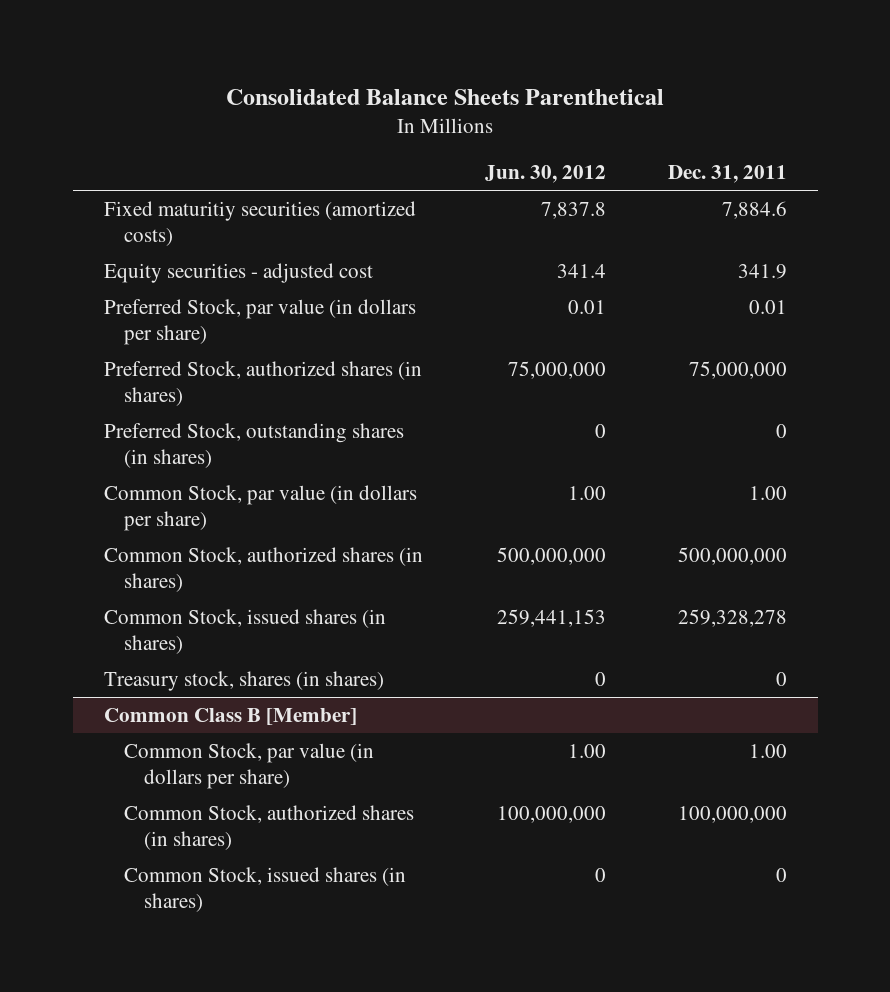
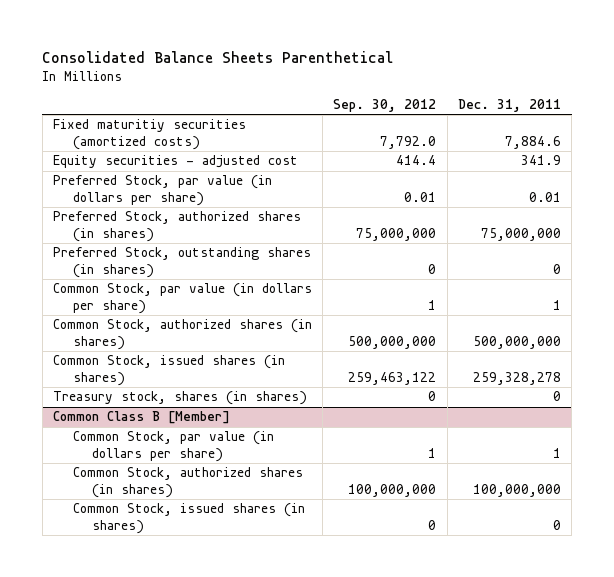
[484,165,606,184] Jun. 30, 2012 -> none
none -> [333,99,437,113] Sep. 30, 2012
[748,486,787,501] 1.00 -> [552,299,561,310] 1
[748,744,787,759] 1.00 -> [552,447,561,458] 1

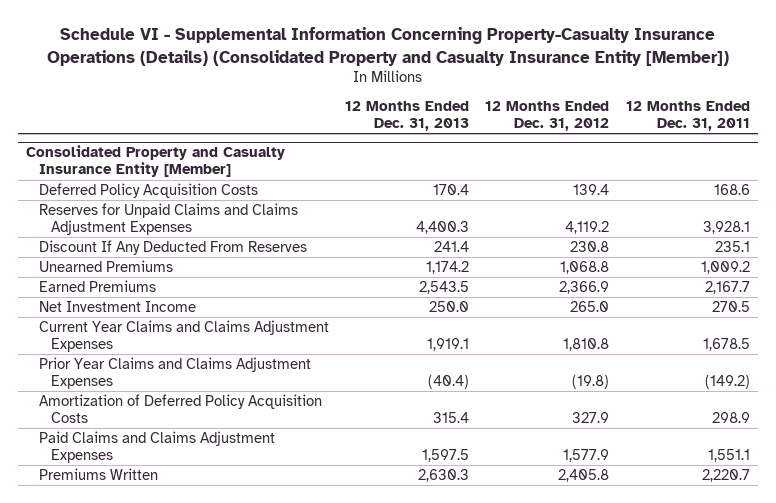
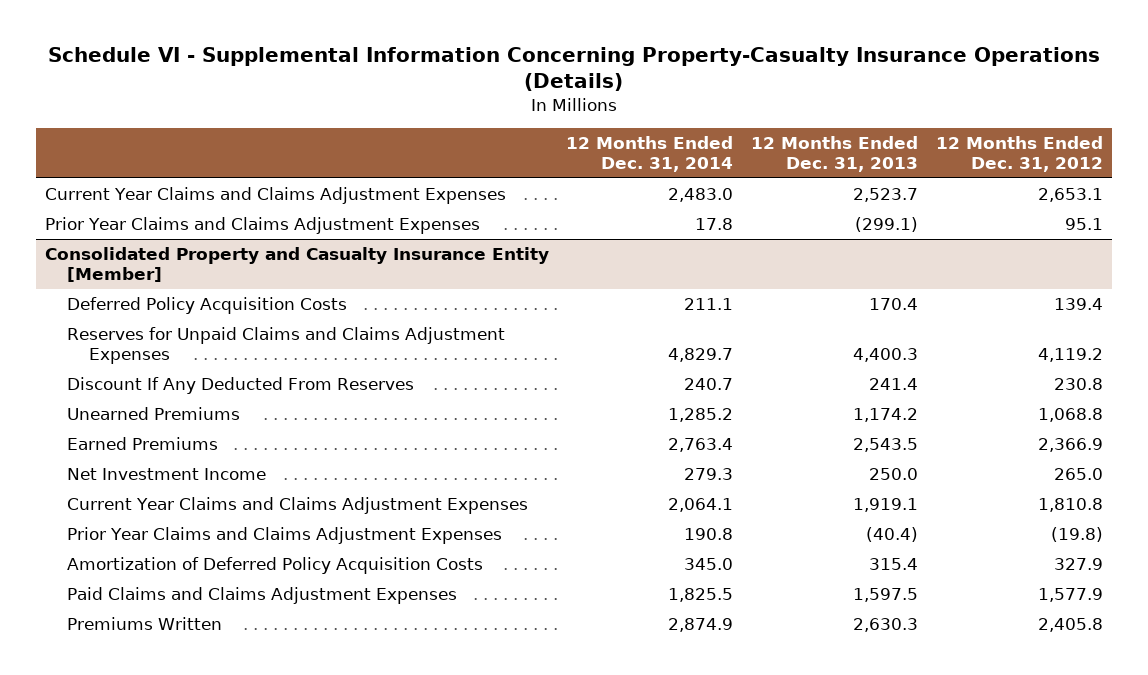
[47,27,730,66] Schedule VI - Supplemental Information Concerning Property-Casualty Insurance Operations (Details) (Consolidated Property and Casualty Insurance Entity [Member]) -> [47,47,1100,92] Schedule VI - Supplemental Information Concerning Property-Casualty Insurance Operations (Details)
[625,101,750,131] 12 Months Ended Dec. 31, 2011 -> none
none -> [566,136,734,173] 12 Months Ended Dec. 31, 2014
none -> [44,187,506,205] Current Year Claims and Claims Adjustment Expenses
none -> [44,217,480,235] Prior Year Claims and Claims Adjustment Expenses

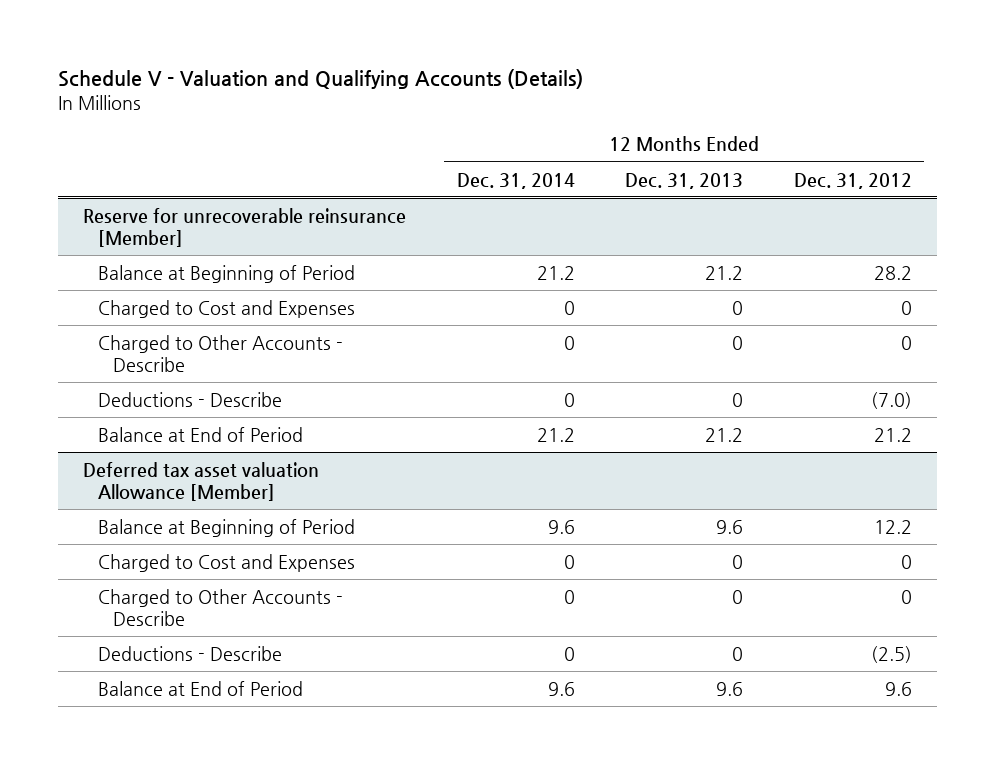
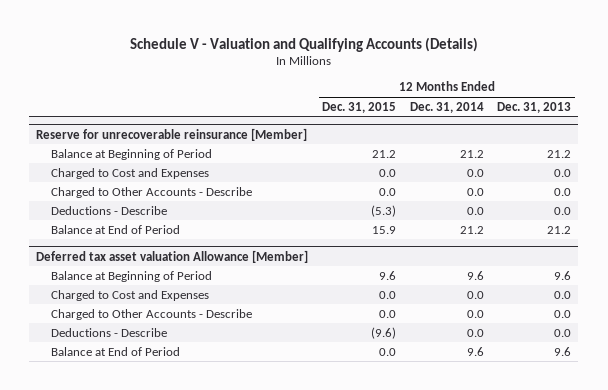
[793,172,912,189] Dec. 31, 2012 -> none
none -> [321,101,396,113] Dec. 31, 2015
[563,300,575,315] 0 -> [466,168,484,177] 0.0
[732,300,744,315] 0 -> [554,168,572,177] 0.0
[563,335,575,350] 0 -> [466,187,484,196] 0.0
[732,335,744,350] 0 -> [554,187,572,196] 0.0
[563,392,575,407] 0 -> [466,206,484,215] 0.0
[732,392,744,407] 0 -> [554,206,572,215] 0.0
[563,554,575,569] 0 -> [466,290,484,299] 0.0
[732,554,744,569] 0 -> [554,290,572,299] 0.0
[563,589,575,604] 0 -> [466,309,484,318] 0.0
[732,589,744,604] 0 -> [554,309,572,318] 0.0
[563,646,575,661] 0 -> [466,328,484,337] 0.0
[732,646,744,661] 0 -> [554,328,572,337] 0.0

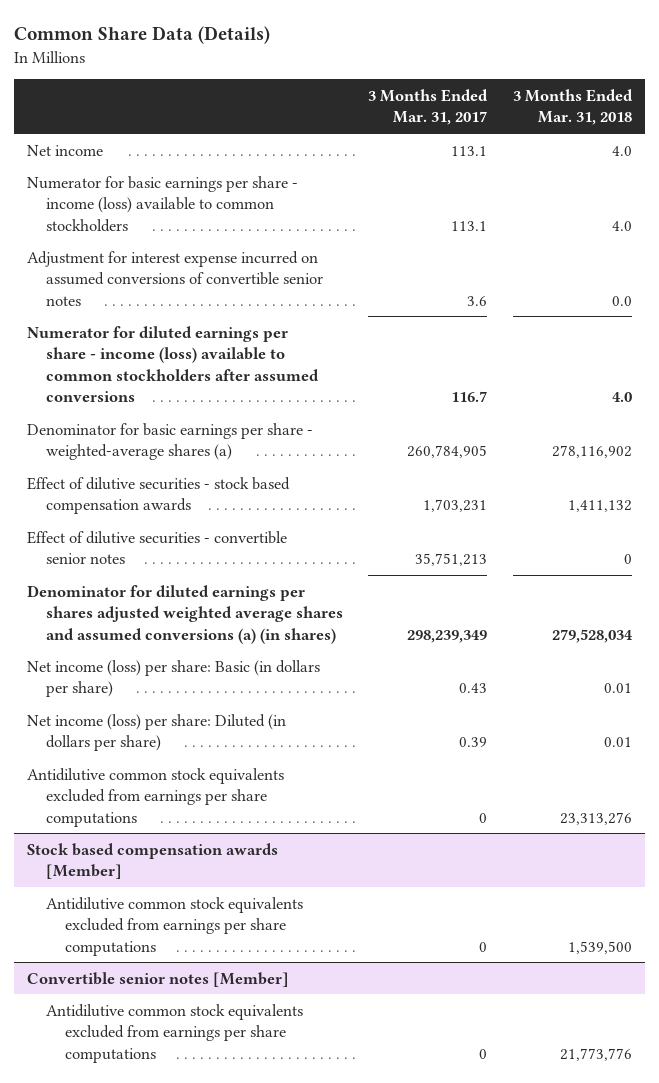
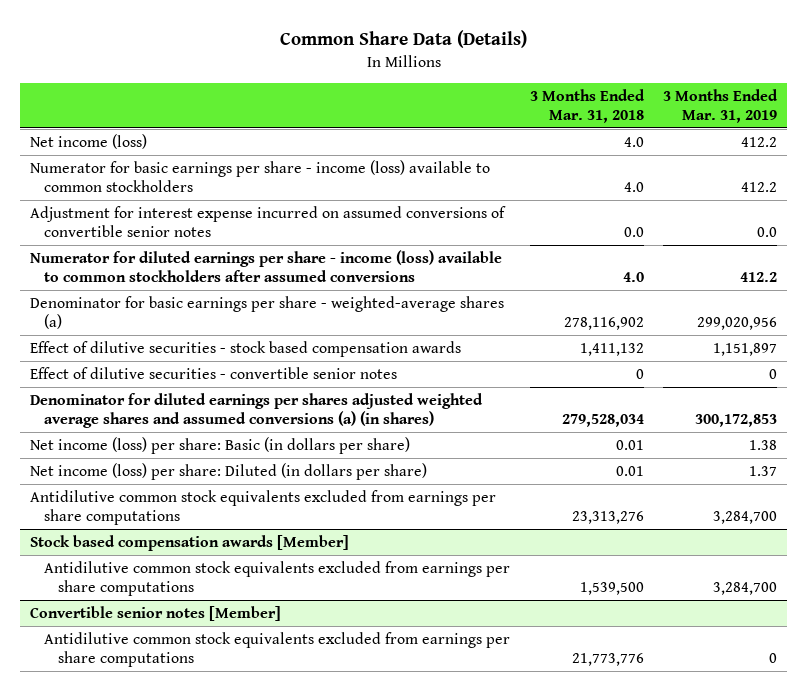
[368,88,489,126] 3 Months Ended Mar. 31, 2017 -> none
none -> [663,88,779,123] 3 Months Ended Mar. 31, 2019
[27,144,104,156] Net income -> [30,133,148,149] Net income (loss)

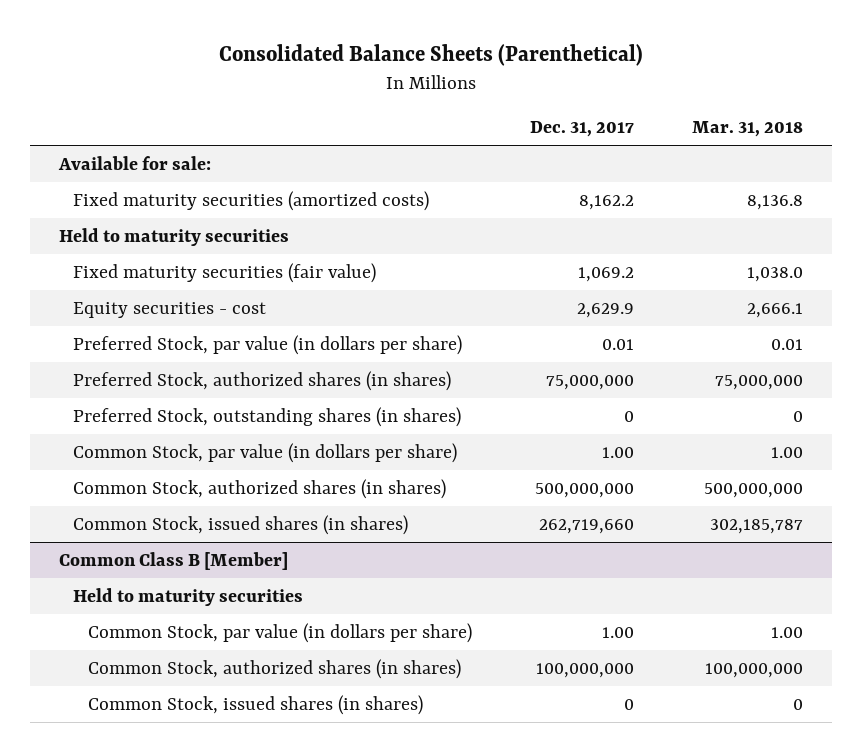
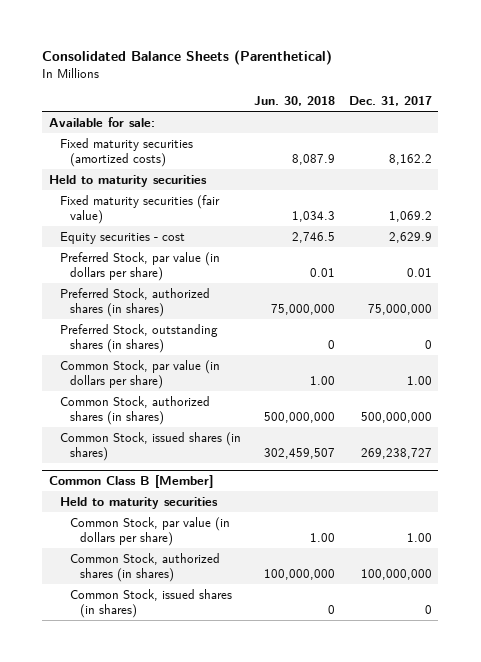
[691,121,803,138] Mar. 31, 2018 -> none
none -> [254,96,336,107] Jun. 30, 2018
[538,518,634,534] 262,719,660 -> [360,447,432,459] 269,238,727

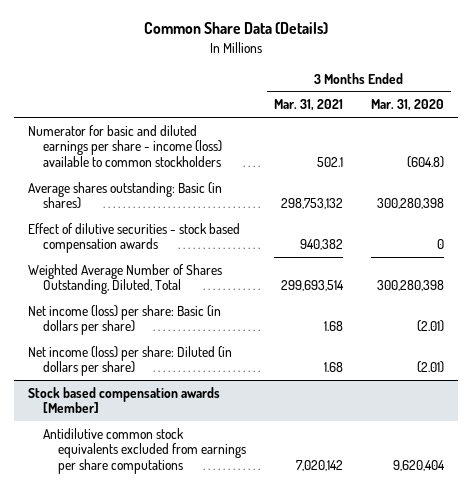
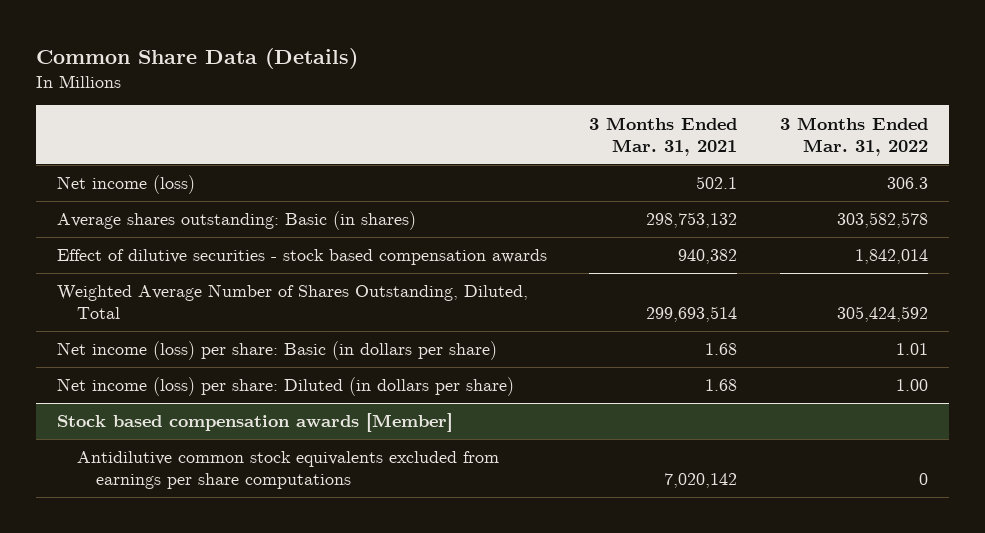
[370,99,444,112] Mar. 31, 2020 -> none
none -> [779,116,928,156] 3 Months Ended Mar. 31, 2022
[27,124,222,167] Numerator for basic and diluted earnings per share - income (loss) available to common stockholders -> [57,175,196,195] Net income (loss)

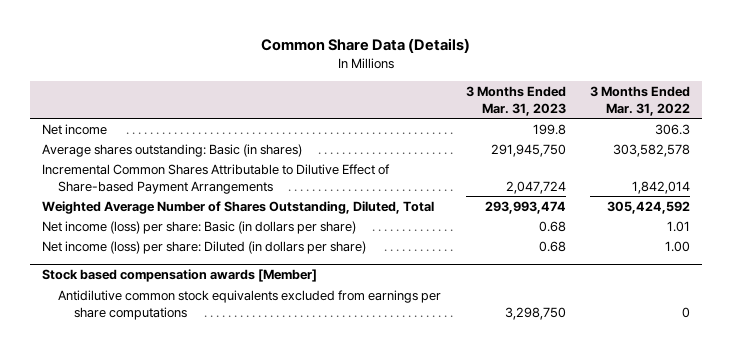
[589,116,738,156] 3 Months Ended Mar. 31, 2021 -> none
none -> [465,85,566,116] 3 Months Ended Mar. 31, 2023
[57,175,196,195] Net income (loss) -> [41,123,107,135] Net income
[57,249,548,266] Effect of dilutive securities - stock based compensation awards -> [41,163,390,194] Incremental Common Shares Attributable to Dilutive Effect of Share-based Payment Arrangements

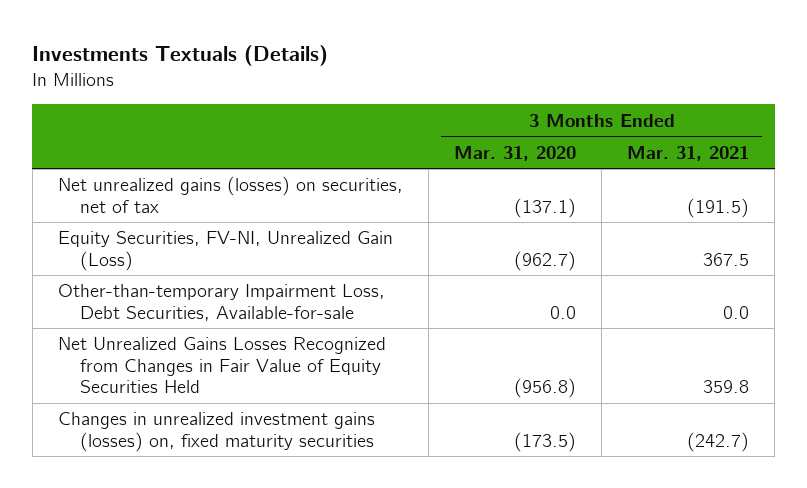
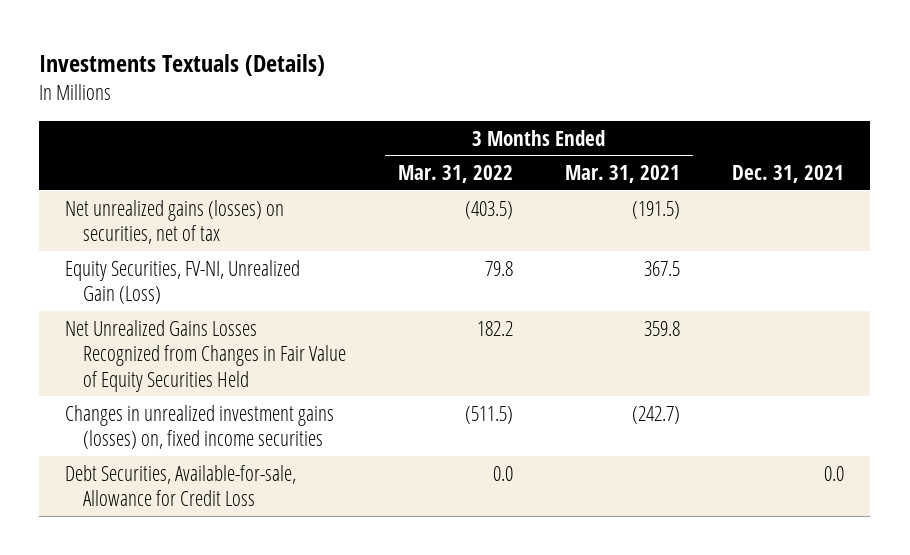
[454,145,577,161] Mar. 31, 2020 -> none
none -> [398,165,514,184] Mar. 31, 2022
none -> [732,165,845,184] Dec. 31, 2021
[58,284,386,321] Other-than-temporary Impairment Loss, Debt Securities, Available-for-sale -> none
[58,412,376,452] Changes in unrealized investment gains (losses) on, fixed maturity securities -> [65,404,335,450] Changes in unrealized investment gains (losses) on, fixed income securities
none -> [65,464,297,507] Debt Securities, Available-for-sale, Allowance for Credit Loss

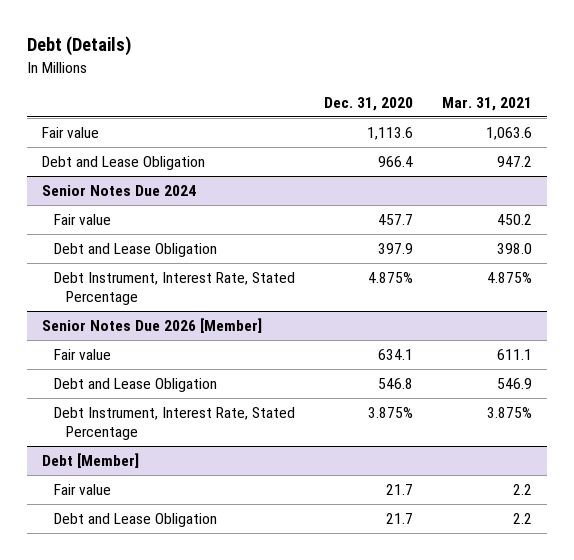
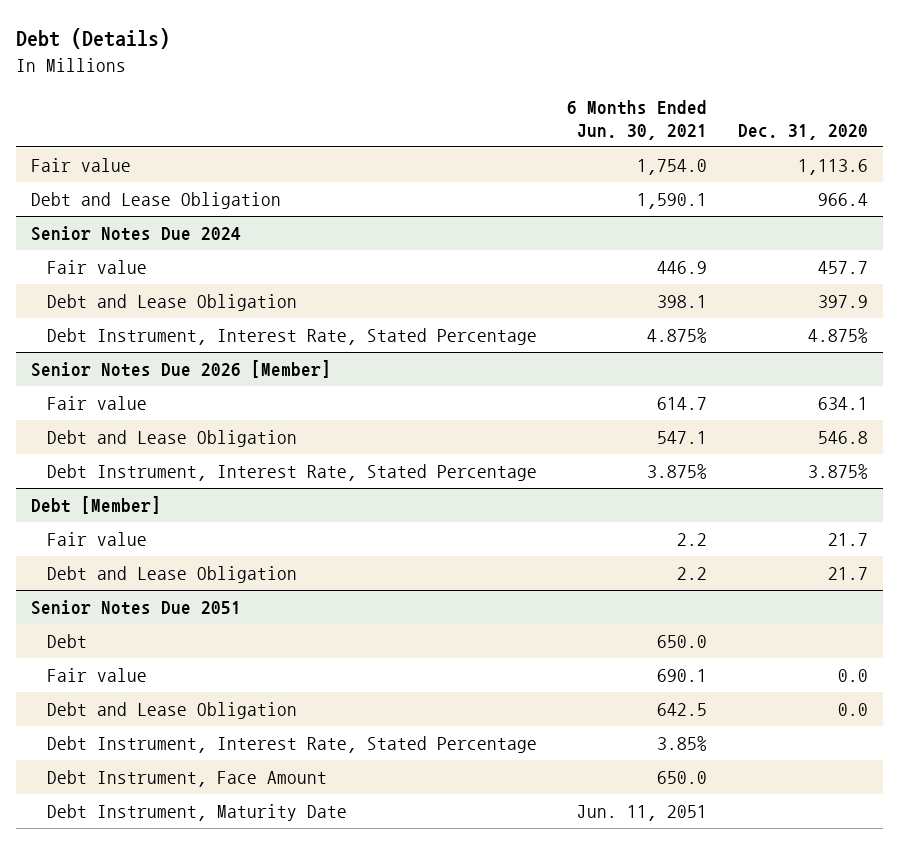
[442,97,533,112] Mar. 31, 2021 -> none
none -> [567,100,708,141] 6 Months Ended Jun. 30, 2021
none -> [30,600,241,616] Senior Notes Due 2051
none -> [47,634,88,649] Debt
none -> [47,668,148,683] Fair value
none -> [47,702,298,720] Debt and Lease Obligation
none -> [47,736,538,754] Debt Instrument, Interest Rate, Stated Percentage
none -> [47,770,328,788] Debt Instrument, Face Amount
none -> [47,804,348,822] Debt Instrument, Maturity Date

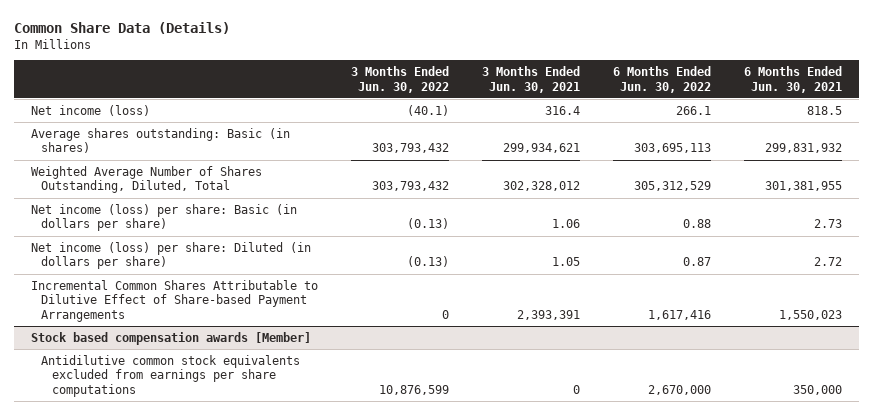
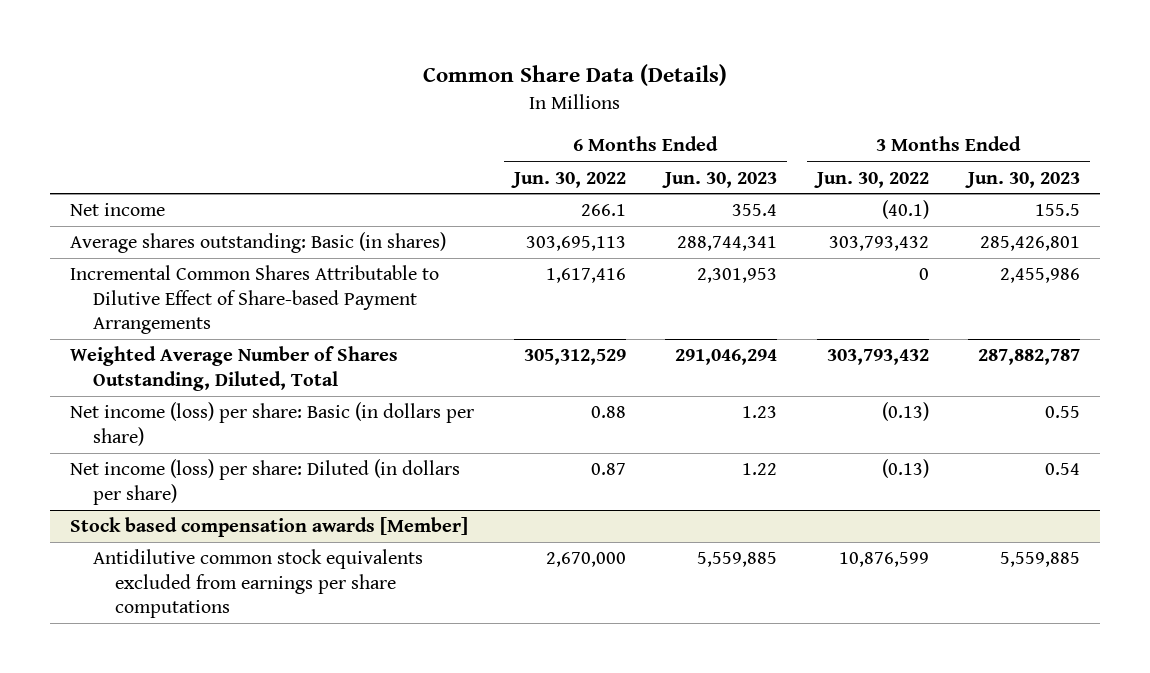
[481,66,580,93] 3 Months Ended Jun. 30, 2021 -> none
[744,66,843,93] 6 Months Ended Jun. 30, 2021 -> none
none -> [662,171,778,188] Jun. 30, 2023
none -> [965,171,1081,188] Jun. 30, 2023
[30,104,150,116] Net income (loss) -> [70,203,166,217] Net income
[30,279,318,323] Incremental Common Shares Attributable to Dilutive Effect of Share-based Payment Arrangements -> [70,265,440,335] Incremental Common Shares Attributable to Dilutive Effect of Share-based Payment Arrangements

